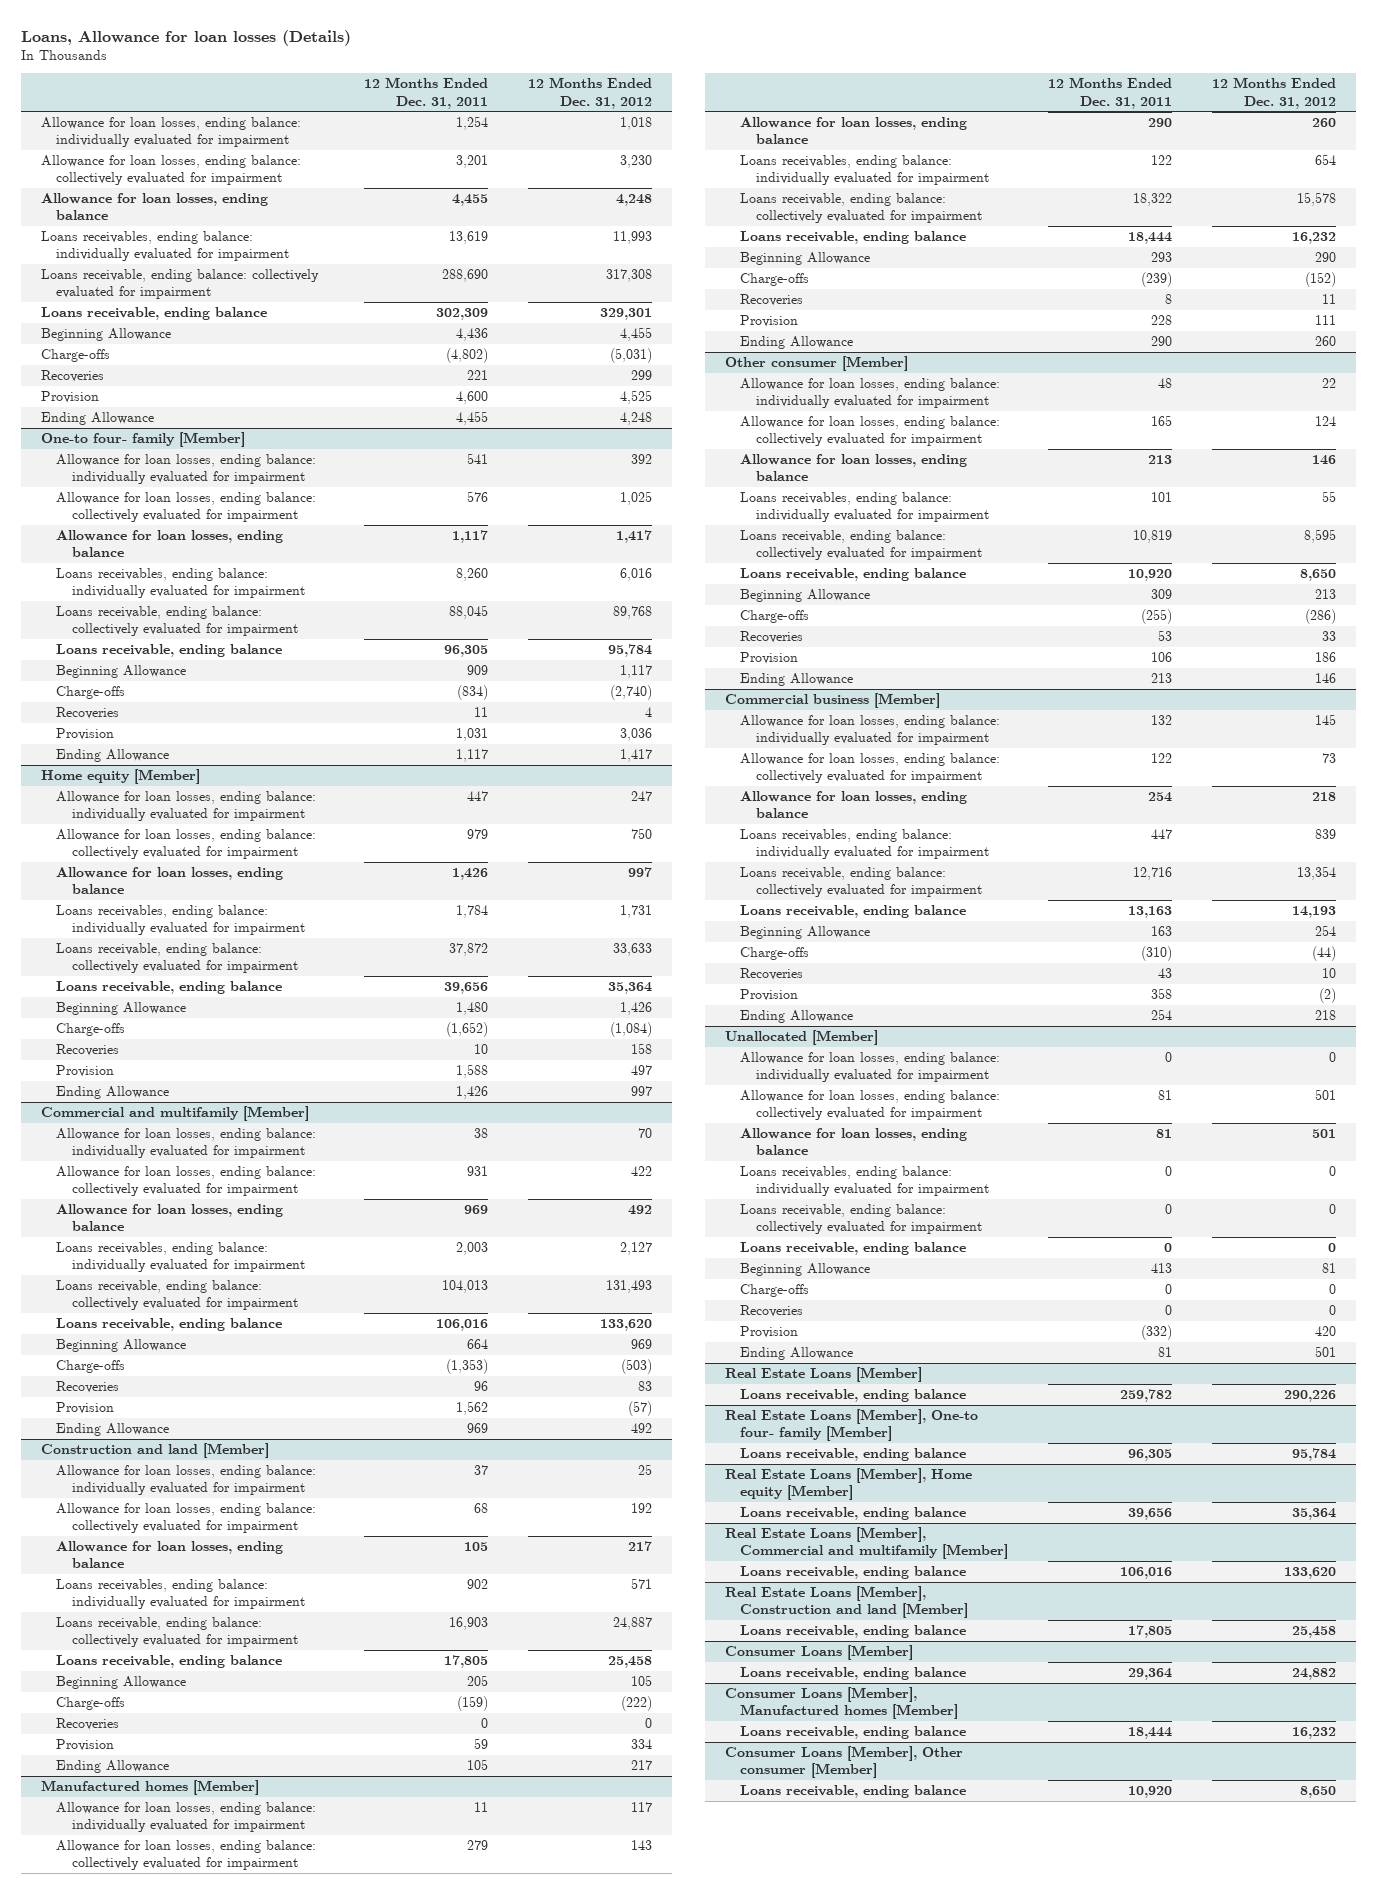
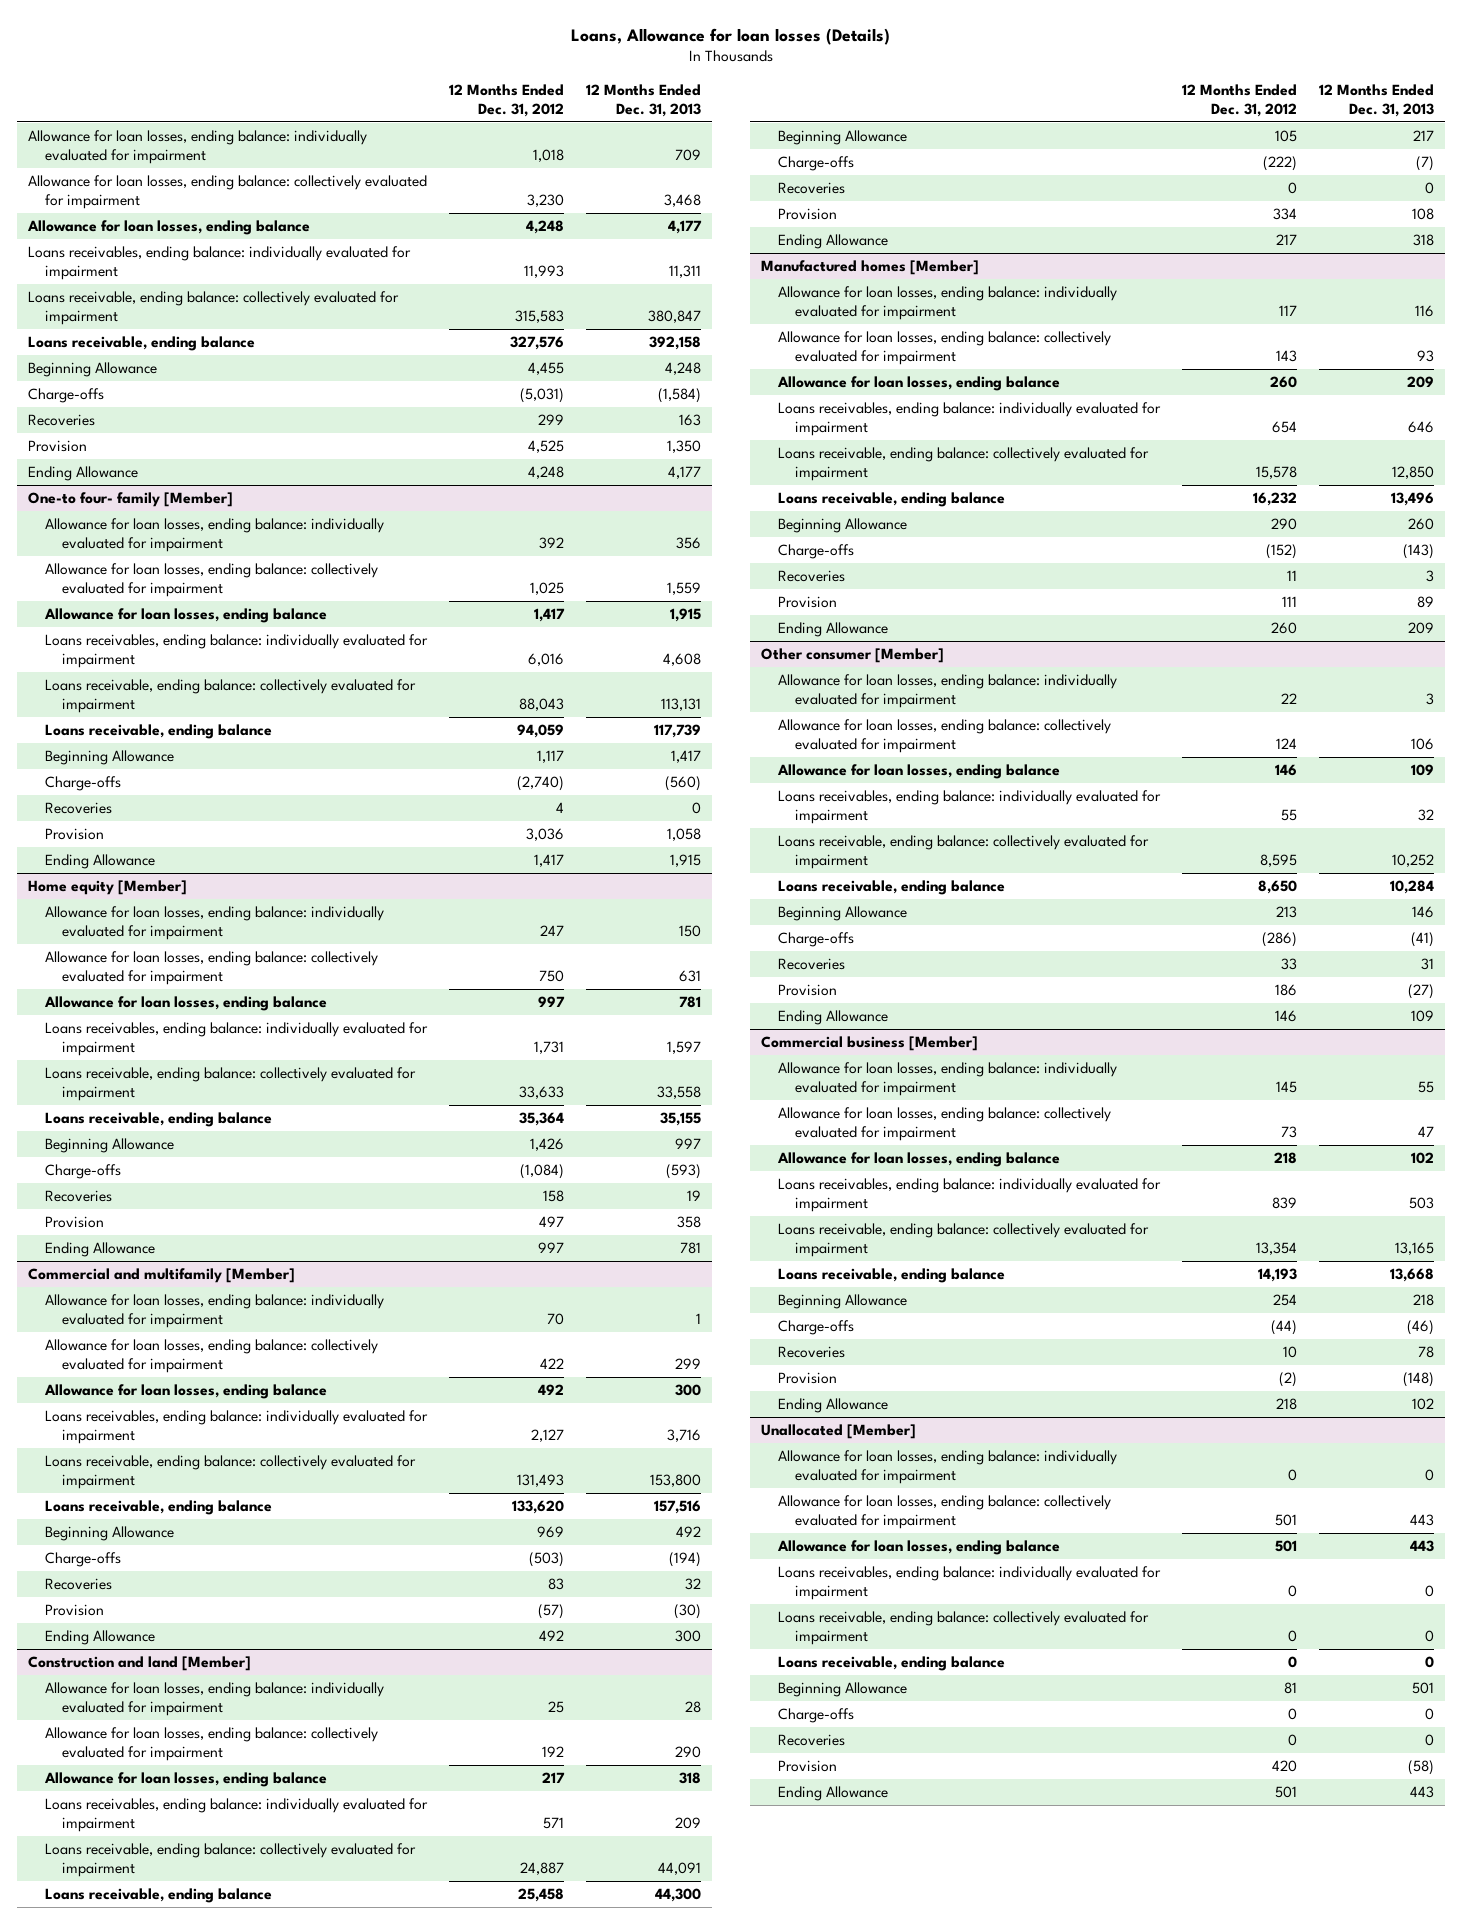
[364,77,489,109] 12 Months Ended Dec. 31, 2011 -> none
none -> [585,83,701,117] 12 Months Ended Dec. 31, 2013
[605,268,652,282] 317,308 -> [514,310,564,324] 315,583
[599,307,652,320] 329,301 -> [509,336,564,351] 327,576
[612,605,652,619] 89,768 -> [518,698,564,712] 88,043
[607,643,652,657] 95,784 -> [516,724,564,739] 94,059
[724,1366,922,1382] Real Estate Loans [Member] -> none
[740,1388,967,1402] Loans receivable, ending balance -> none
[724,1408,978,1442] Real Estate Loans [Member], One-to four- family [Member] -> none
[740,1447,967,1461] Loans receivable, ending balance -> none
[724,1467,972,1501] Real Estate Loans [Member], Home equity [Member] -> none
[740,1506,967,1520] Loans receivable, ending balance -> none
[724,1526,1009,1560] Real Estate Loans [Member], Commercial and multifamily [Member] -> none
[740,1565,967,1579] Loans receivable, ending balance -> none
[724,1585,969,1619] Real Estate Loans [Member], Construction and land [Member] -> none
[740,1624,967,1638] Loans receivable, ending balance -> none
[724,1644,913,1660] Consumer Loans [Member] -> none
[740,1666,967,1680] Loans receivable, ending balance -> none
[724,1686,959,1720] Consumer Loans [Member], Manufactured homes [Member] -> none
[740,1725,967,1739] Loans receivable, ending balance -> none
[724,1745,963,1779] Consumer Loans [Member], Other consumer [Member] -> none
[740,1784,967,1798] Loans receivable, ending balance -> none

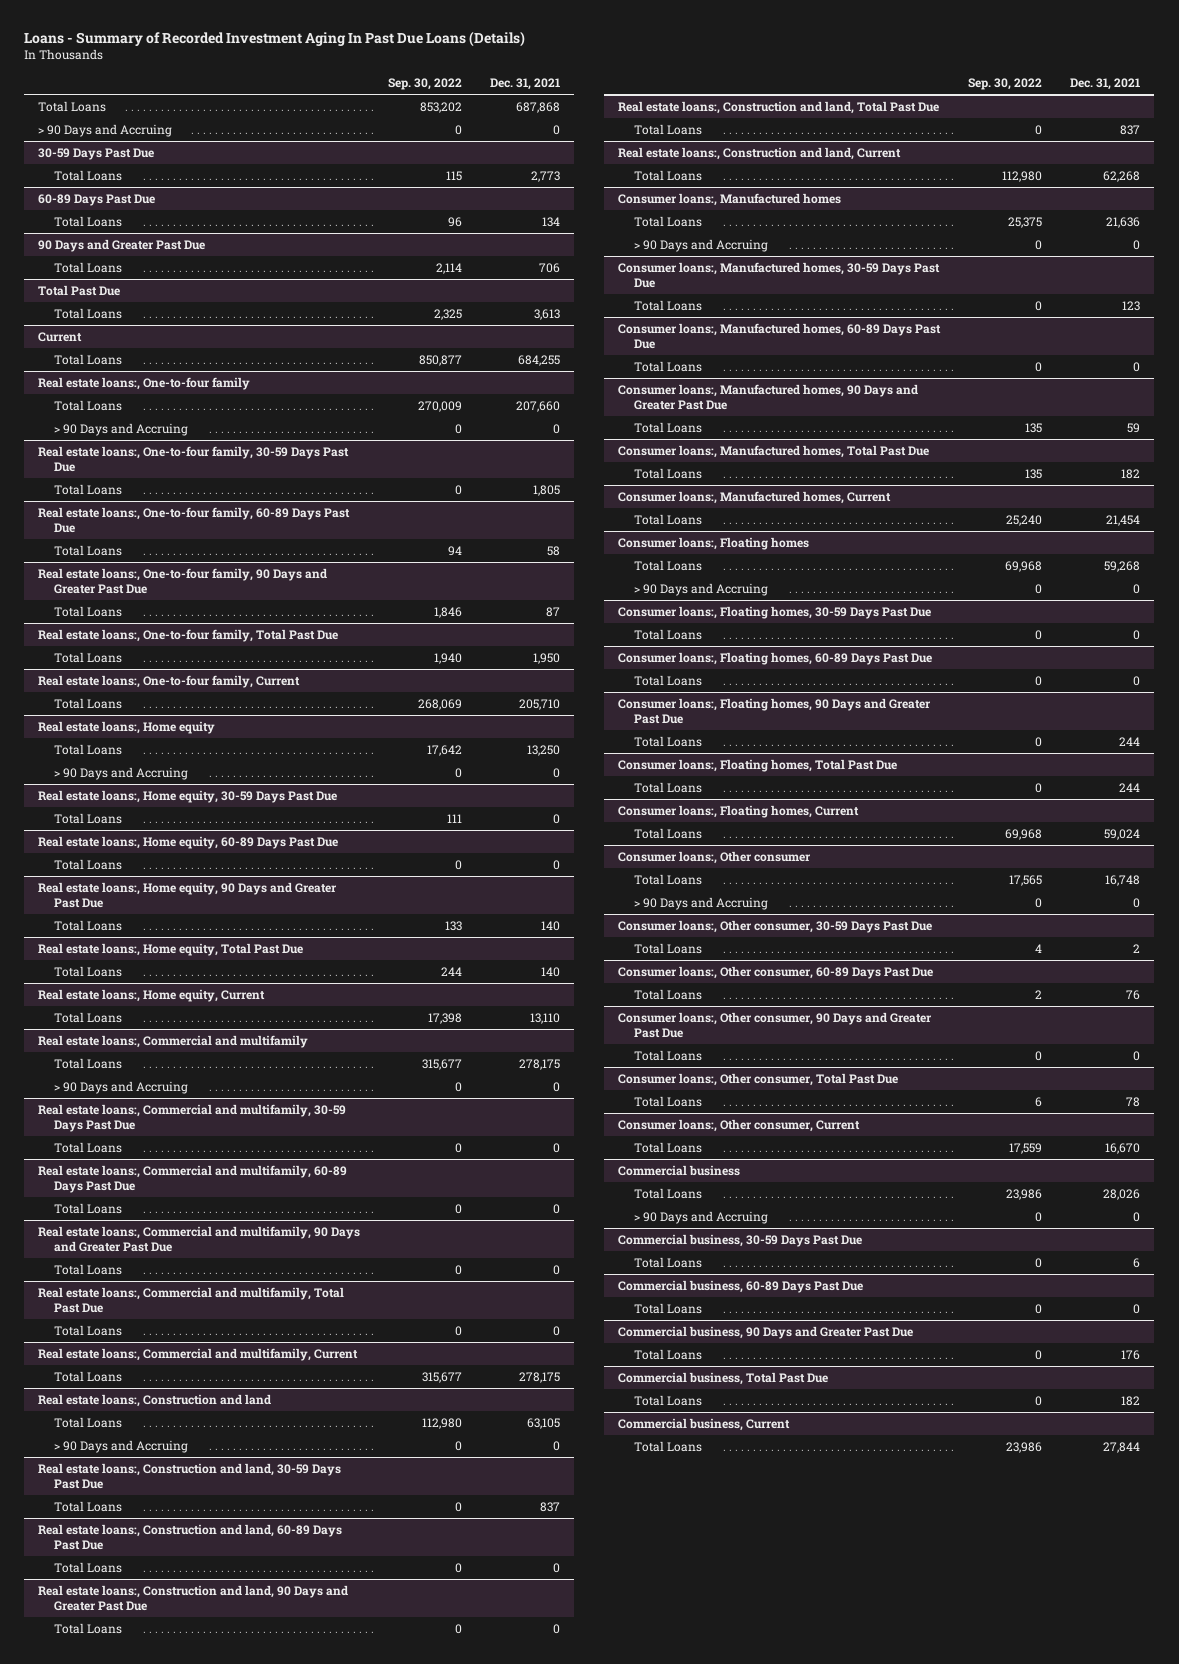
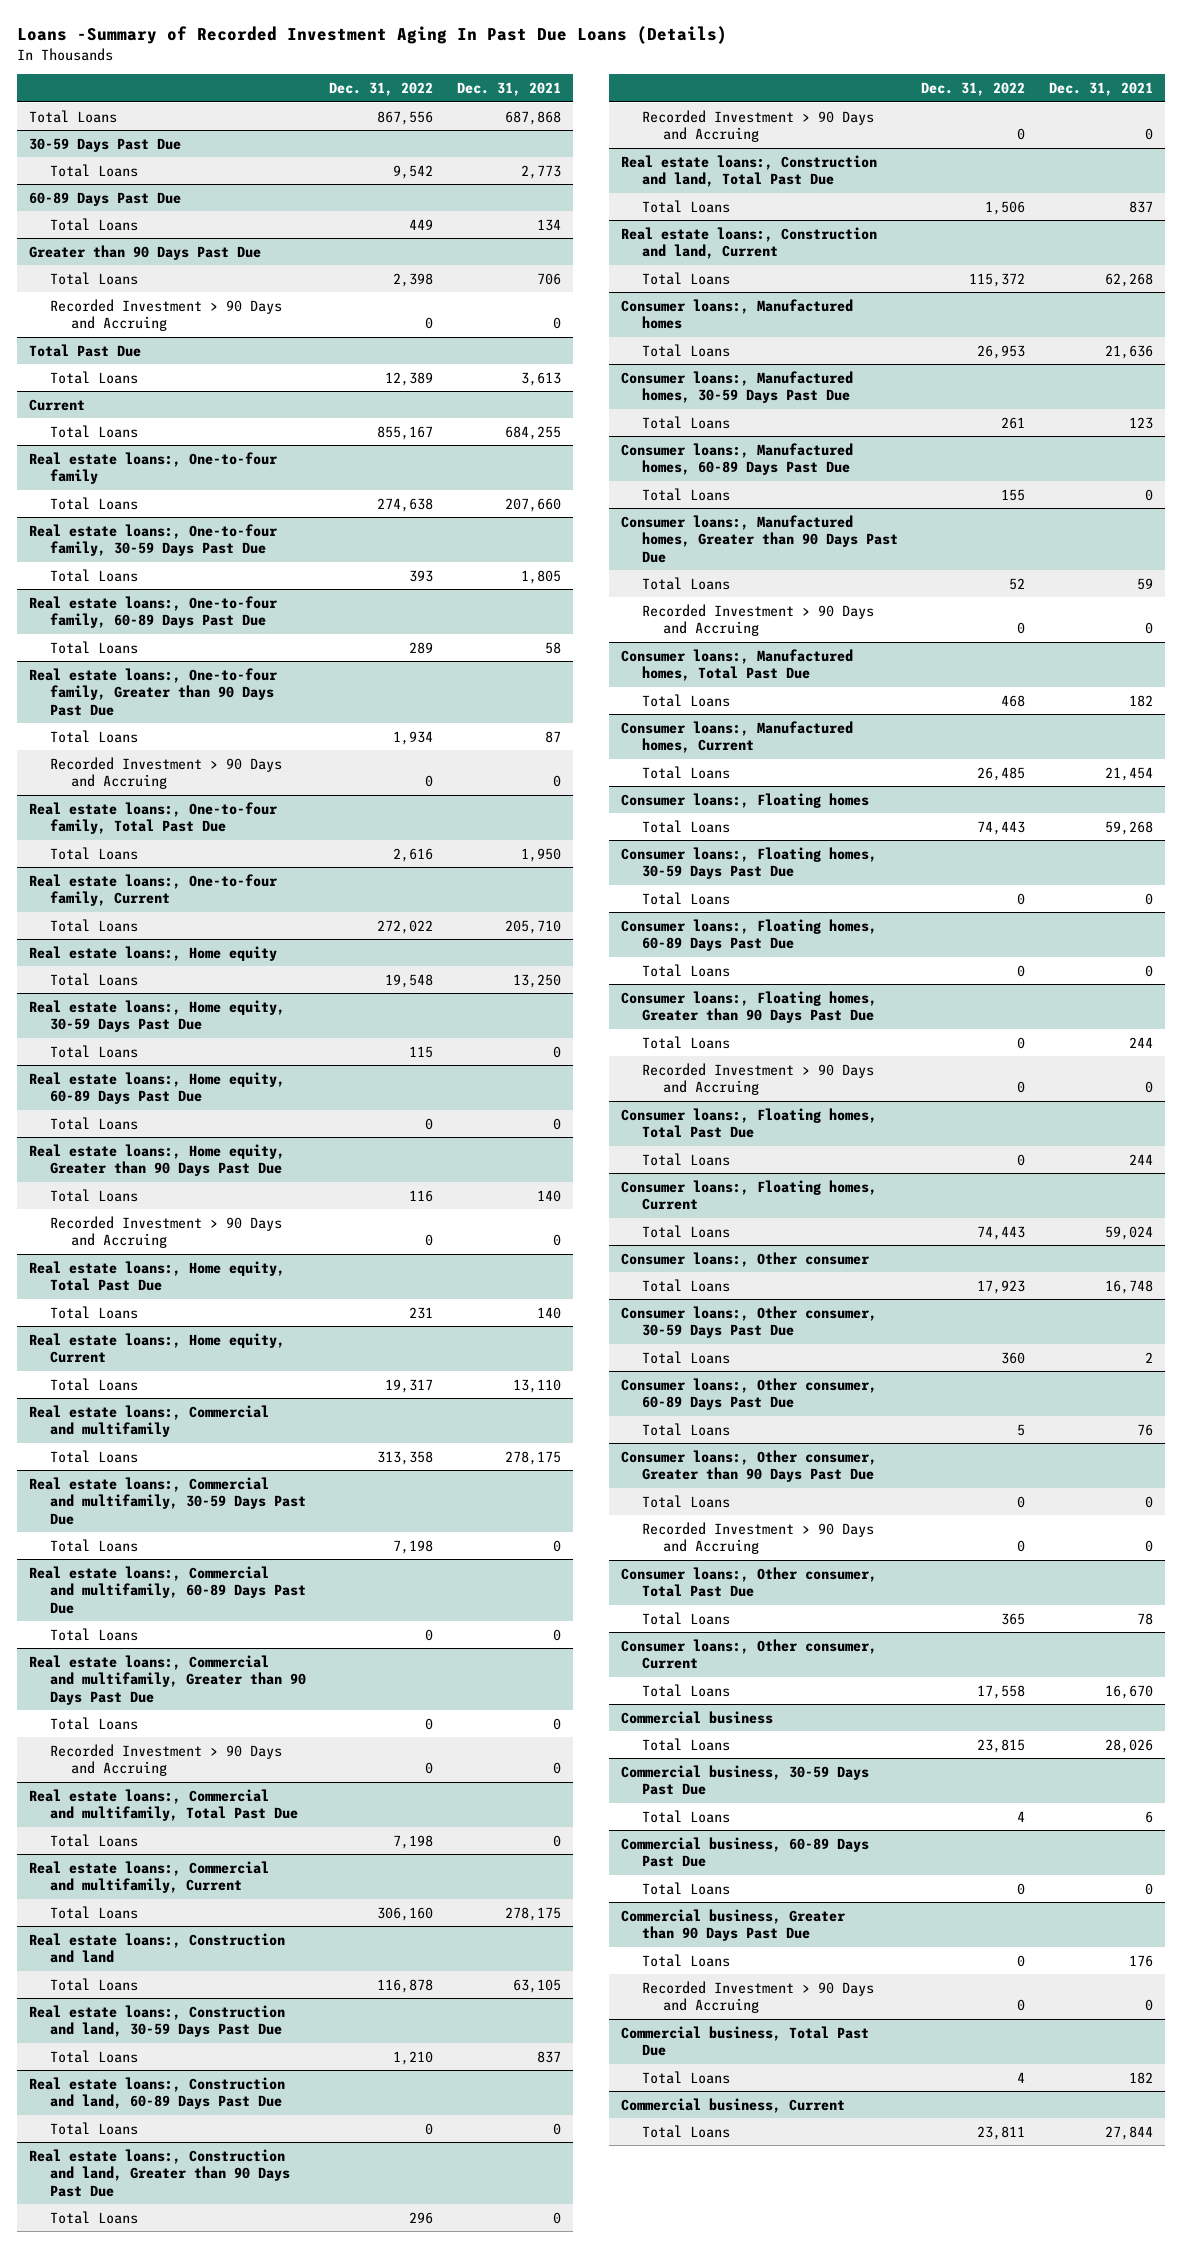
[24,30,526,47] Loans - Summary of Recorded Investment Aging In Past Due Loans (Details) -> [17,25,728,44] Loans -Summary of Recorded Investment Aging In Past Due Loans (Details)
[388,77,463,90] Sep. 30, 2022 -> none
none -> [329,82,434,97] Dec. 31, 2022
[38,123,173,137] > 90 Days and Accruing -> none
[38,238,206,252] 90 Days and Greater Past Due -> [28,244,261,260] Greater than 90 Days Past Due
none -> [49,298,282,332] Recorded Investment > 90 Days and Accruing
[53,422,188,436] > 90 Days and Accruing -> none
[38,567,328,595] Real estate loans:, One-to-four family, 90 Days and Greater Past Due -> [28,667,278,716] Real estate loans:, One-to-four family, Greater than 90 Days Past Due
none -> [49,756,282,790] Recorded Investment > 90 Days and Accruing
[53,766,188,780] > 90 Days and Accruing -> none
[38,881,338,909] Real estate loans:, Home equity, 90 Days and Greater Past Due -> [28,1143,285,1177] Real estate loans:, Home equity, Greater than 90 Days Past Due
none -> [49,1215,282,1249] Recorded Investment > 90 Days and Accruing
[53,1080,188,1094] > 90 Days and Accruing -> none
[38,1225,361,1253] Real estate loans:, Commercial and multifamily, 90 Days and Greater Past Due -> [28,1654,306,1705] Real estate loans:, Commercial and multifamily, Greater than 90 Days Past Due
none -> [49,1743,282,1777] Recorded Investment > 90 Days and Accruing
[53,1439,188,1453] > 90 Days and Accruing -> none
[38,1584,349,1612] Real estate loans:, Construction and land, 90 Days and Greater Past Due -> [28,2148,290,2197] Real estate loans:, Construction and land, Greater than 90 Days Past Due
none -> [641,109,874,143] Recorded Investment > 90 Days and Accruing
[633,238,768,252] > 90 Days and Accruing -> none
[618,383,919,411] Consumer loans:, Manufactured homes, 90 Days and Greater Past Due -> [620,514,898,563] Consumer loans:, Manufactured homes, Greater than 90 Days Past Due
none -> [641,603,874,637] Recorded Investment > 90 Days and Accruing
[633,582,768,596] > 90 Days and Accruing -> none
[618,697,932,725] Consumer loans:, Floating homes, 90 Days and Greater Past Due -> [620,990,877,1024] Consumer loans:, Floating homes, Greater than 90 Days Past Due
none -> [641,1062,874,1096] Recorded Investment > 90 Days and Accruing
[633,896,768,910] > 90 Days and Accruing -> none
[618,1011,933,1039] Consumer loans:, Other consumer, 90 Days and Greater Past Due -> [620,1449,877,1483] Consumer loans:, Other consumer, Greater than 90 Days Past Due
none -> [641,1521,874,1555] Recorded Investment > 90 Days and Accruing
[633,1210,768,1224] > 90 Days and Accruing -> none
[618,1325,914,1339] Commercial business, 90 Days and Greater Past Due -> [620,1908,846,1942] Commercial business, Greater than 90 Days Past Due
none -> [641,1980,874,2014] Recorded Investment > 90 Days and Accruing

